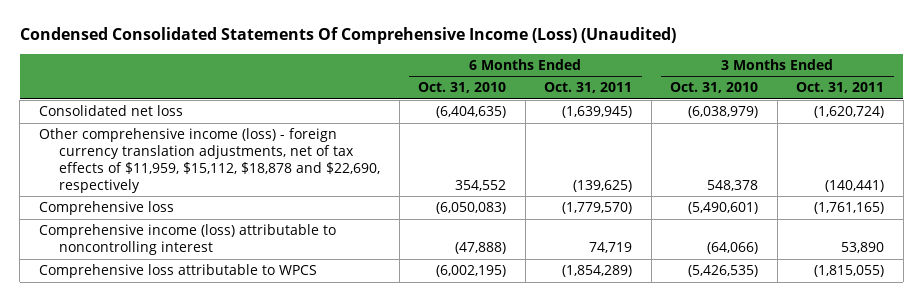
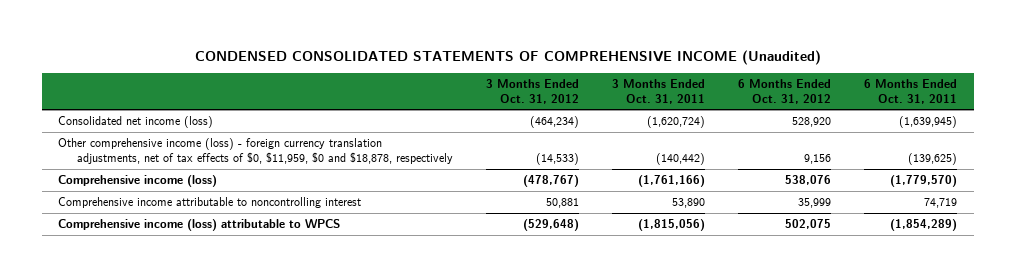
[19,27,676,45] Condensed Consolidated Statements Of Comprehensive Income (Loss) (Unaudited) -> [194,49,821,65] CONDENSED CONSOLIDATED STATEMENTS OF COMPREHENSIVE INCOME (Unaudited)
[418,82,507,94] Oct. 31, 2010 -> none
[670,82,759,94] Oct. 31, 2010 -> none
none -> [485,79,579,104] 3 Months Ended Oct. 31, 2012
none -> [737,79,831,104] 6 Months Ended Oct. 31, 2012
[38,105,183,117] Consolidated net loss -> [58,116,214,129] Consolidated net income (loss)
[38,128,381,193] Other comprehensive income (loss) - foreign currency translation adjustments, net of tax effects of $11,959, $15,112, $18,878 and $22,690, respectively -> [58,138,453,164] Other comprehensive income (loss) - foreign currency translation adjustments, net of tax effects of $0, $11,959, $0 and $18,878, respectively
[825,179,885,192] (140,441) -> [655,152,705,165] (140,442)
[38,201,174,216] Comprehensive loss -> [58,175,218,188] Comprehensive income (loss)
[814,202,885,215] (1,761,165) -> [637,175,705,188] (1,761,166)
[38,224,336,255] Comprehensive income (loss) attributable to noncontrolling interest -> [58,197,362,209] Comprehensive income attributable to noncontrolling interest
[38,264,317,279] Comprehensive loss attributable to WPCS -> [58,219,341,232] Comprehensive income (loss) attributable to WPCS
[814,265,885,278] (1,815,055) -> [637,219,705,232] (1,815,056)

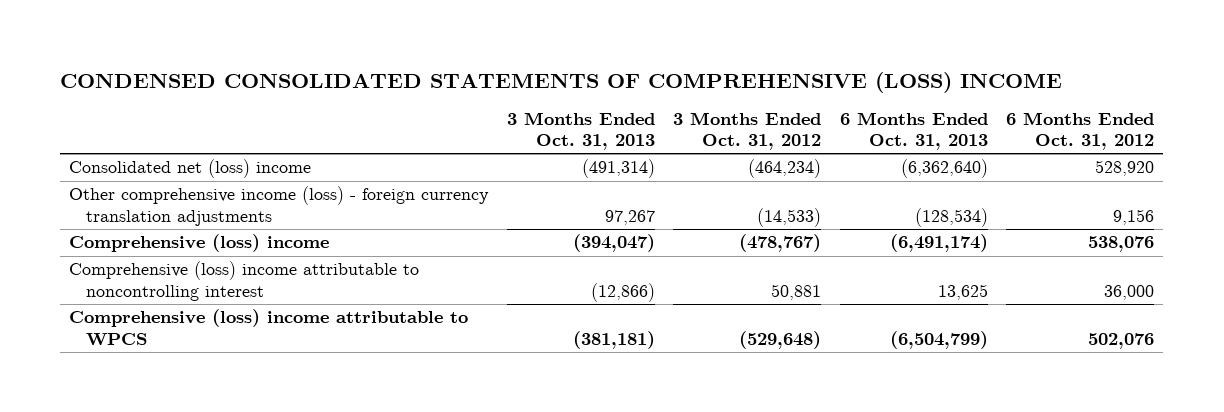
[194,49,821,65] CONDENSED CONSOLIDATED STATEMENTS OF COMPREHENSIVE INCOME (Unaudited) -> [60,71,1063,93] CONDENSED CONSOLIDATED STATEMENTS OF COMPREHENSIVE (LOSS) INCOME
[611,79,705,104] 3 Months Ended Oct. 31, 2011 -> none
[863,79,957,104] 6 Months Ended Oct. 31, 2011 -> none
none -> [506,112,655,151] 3 Months Ended Oct. 31, 2013
none -> [839,112,988,151] 6 Months Ended Oct. 31, 2013
[58,116,214,129] Consolidated net income (loss) -> [69,159,312,179] Consolidated net (loss) income
[58,138,453,164] Other comprehensive income (loss) - foreign currency translation adjustments, net of tax effects of $0, $11,959, $0 and $18,878, respectively -> [69,186,490,226] Other comprehensive income (loss) - foreign currency translation adjustments
[58,175,218,188] Comprehensive income (loss) -> [69,234,330,253] Comprehensive (loss) income
[58,197,362,209] Comprehensive income attributable to noncontrolling interest -> [69,261,420,301] Comprehensive (loss) income attributable to noncontrolling interest
[797,198,831,209] 35,999 -> [1104,284,1155,300] 36,000
[58,219,341,232] Comprehensive income (loss) attributable to WPCS -> [69,309,469,346] Comprehensive (loss) income attributable to WPCS
[784,219,831,230] 502,075 -> [1088,332,1155,349] 502,076

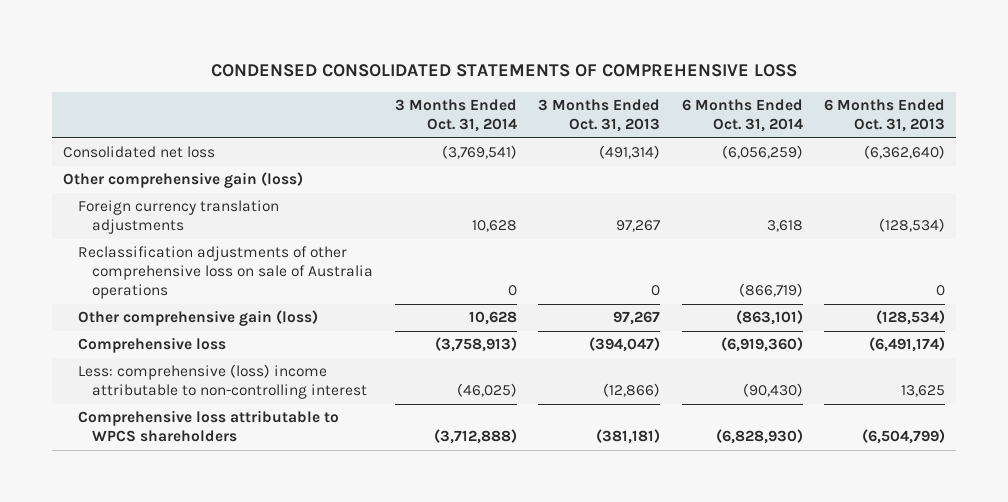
[60,71,1063,93] CONDENSED CONSOLIDATED STATEMENTS OF COMPREHENSIVE (LOSS) INCOME -> [210,64,797,78] CONDENSED CONSOLIDATED STATEMENTS OF COMPREHENSIVE LOSS
[673,112,822,151] 3 Months Ended Oct. 31, 2012 -> none
[1006,112,1155,151] 6 Months Ended Oct. 31, 2012 -> none
none -> [394,99,517,133] 3 Months Ended Oct. 31, 2014
none -> [681,99,803,133] 6 Months Ended Oct. 31, 2014
[69,159,312,179] Consolidated net (loss) income -> [62,146,215,159] Consolidated net loss
none -> [62,172,303,189] Other comprehensive gain (loss)
[69,186,490,226] Other comprehensive income (loss) - foreign currency translation adjustments -> [77,200,279,235] Foreign currency translation adjustments
none -> [77,246,374,300] Reclassification adjustments of other comprehensive loss on sale of Australia operations
none -> [77,310,318,327] Other comprehensive gain (loss)
[69,234,330,253] Comprehensive (loss) income -> [77,337,226,354] Comprehensive loss
[69,261,420,301] Comprehensive (loss) income attributable to noncontrolling interest -> [77,364,368,400] Less: comprehensive (loss) income attributable to non-controlling interest
[69,309,469,346] Comprehensive (loss) income attributable to WPCS -> [77,410,339,443] Comprehensive loss attributable to WPCS shareholders

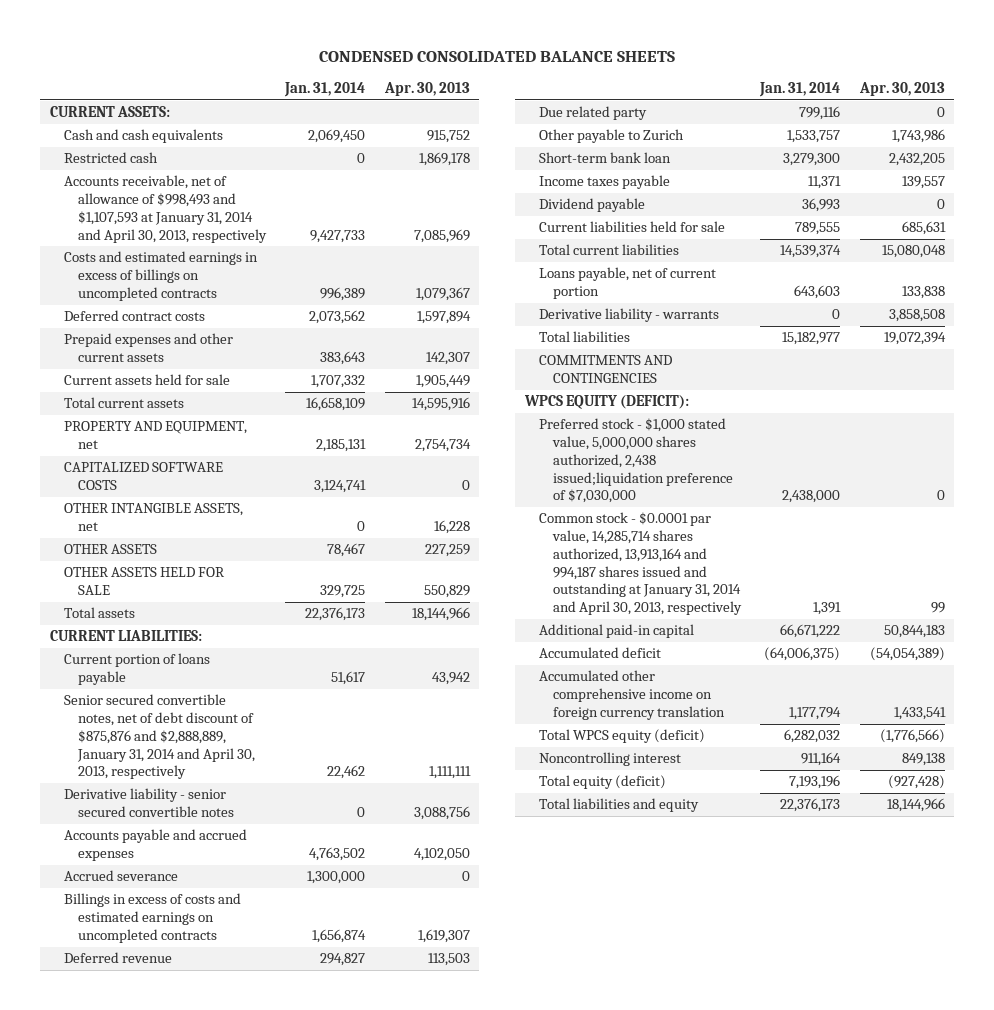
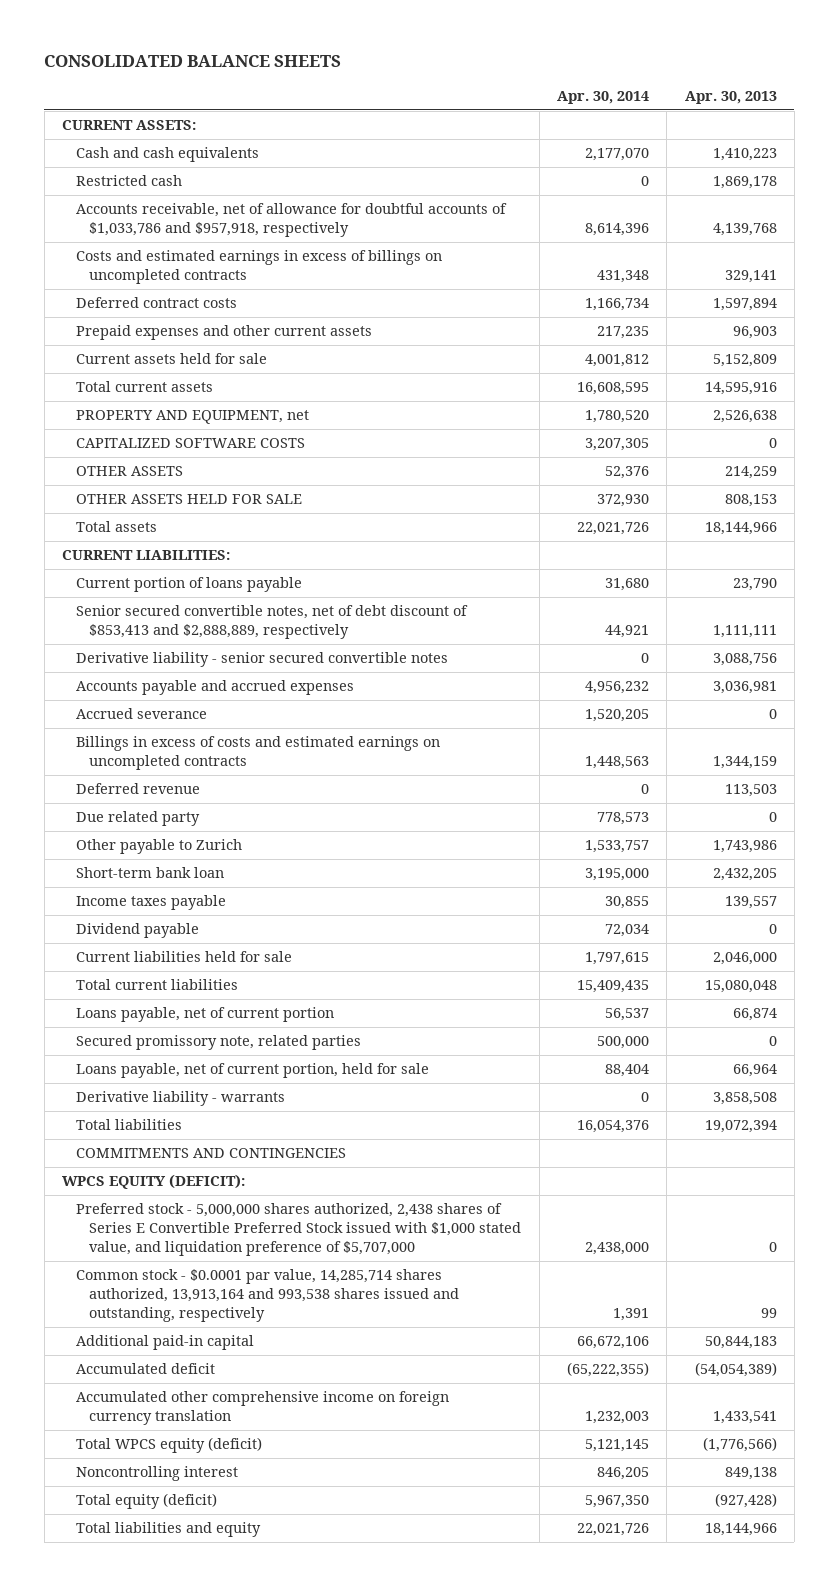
[319,51,676,63] CONDENSED CONSOLIDATED BALANCE SHEETS -> [44,54,342,67] CONSOLIDATED BALANCE SHEETS
[284,82,366,98] Jan. 31, 2014 -> none
none -> [556,91,649,105] Apr. 30, 2014
[426,130,470,144] 915,752 -> [712,148,777,162] 1,410,223
[63,175,267,243] Accounts receivable, net of allowance of $998,493 and $1,107,593 at January 31, 2014 and April 30, 2013, respectively -> [75,203,507,238] Accounts receivable, net of allowance for doubtful accounts of $1,033,786 and $957,918, respectively
[413,228,470,243] 7,085,969 -> [712,223,777,237] 4,139,768
[415,286,470,301] 1,079,367 -> [724,270,777,284] 329,141
[425,352,470,366] 142,307 -> [732,326,777,340] 96,903
[415,375,470,389] 1,905,449 -> [712,354,777,368] 5,152,809
[414,439,471,453] 2,754,734 -> [712,410,777,424] 2,526,638
[63,503,243,532] OTHER INTANGIBLE ASSETS, net -> none
[424,544,470,558] 227,259 -> [724,466,777,480] 214,259
[423,585,470,599] 550,829 -> [724,494,777,508] 808,153
[431,672,470,686] 43,942 -> [732,578,777,592] 23,790
[63,694,255,780] Senior secured convertible notes, net of debt discount of $875,876 and $2,888,889, January 31, 2014 and April 30, 2013, respectively -> [75,605,468,640] Senior secured convertible notes, net of debt discount of $853,413 and $2,888,889, respectively
[413,848,470,862] 4,102,050 -> [712,681,777,695] 3,036,981
[417,928,470,943] 1,619,307 -> [712,756,777,770] 1,344,159
[901,221,946,236] 685,631 -> [712,952,777,966] 2,046,000
[901,286,945,300] 133,838 -> [732,1008,777,1022] 66,874
none -> [75,1035,361,1051] Secured promissory note, related parties
none -> [75,1063,429,1079] Loans payable, net of current portion, held for sale
[538,418,733,504] Preferred stock - $1,000 stated value, 5,000,000 shares authorized, 2,438 issued;liquidation preference of $7,030,000 -> [75,1203,522,1256] Preferred stock - 5,000,000 shares authorized, 2,438 shares of Series E Convertible Preferred Stock issued with $1,000 stated value, and liquidation preference of $5,707,000
[538,512,742,616] Common stock - $0.0001 par value, 14,285,714 shares authorized, 13,913,164 and 994,187 shares issued and outstanding at January 31, 2014 and April 30, 2013, respectively -> [75,1269,460,1322] Common stock - $0.0001 par value, 14,285,714 shares authorized, 13,913,164 and 993,538 shares issued and outstanding, respectively

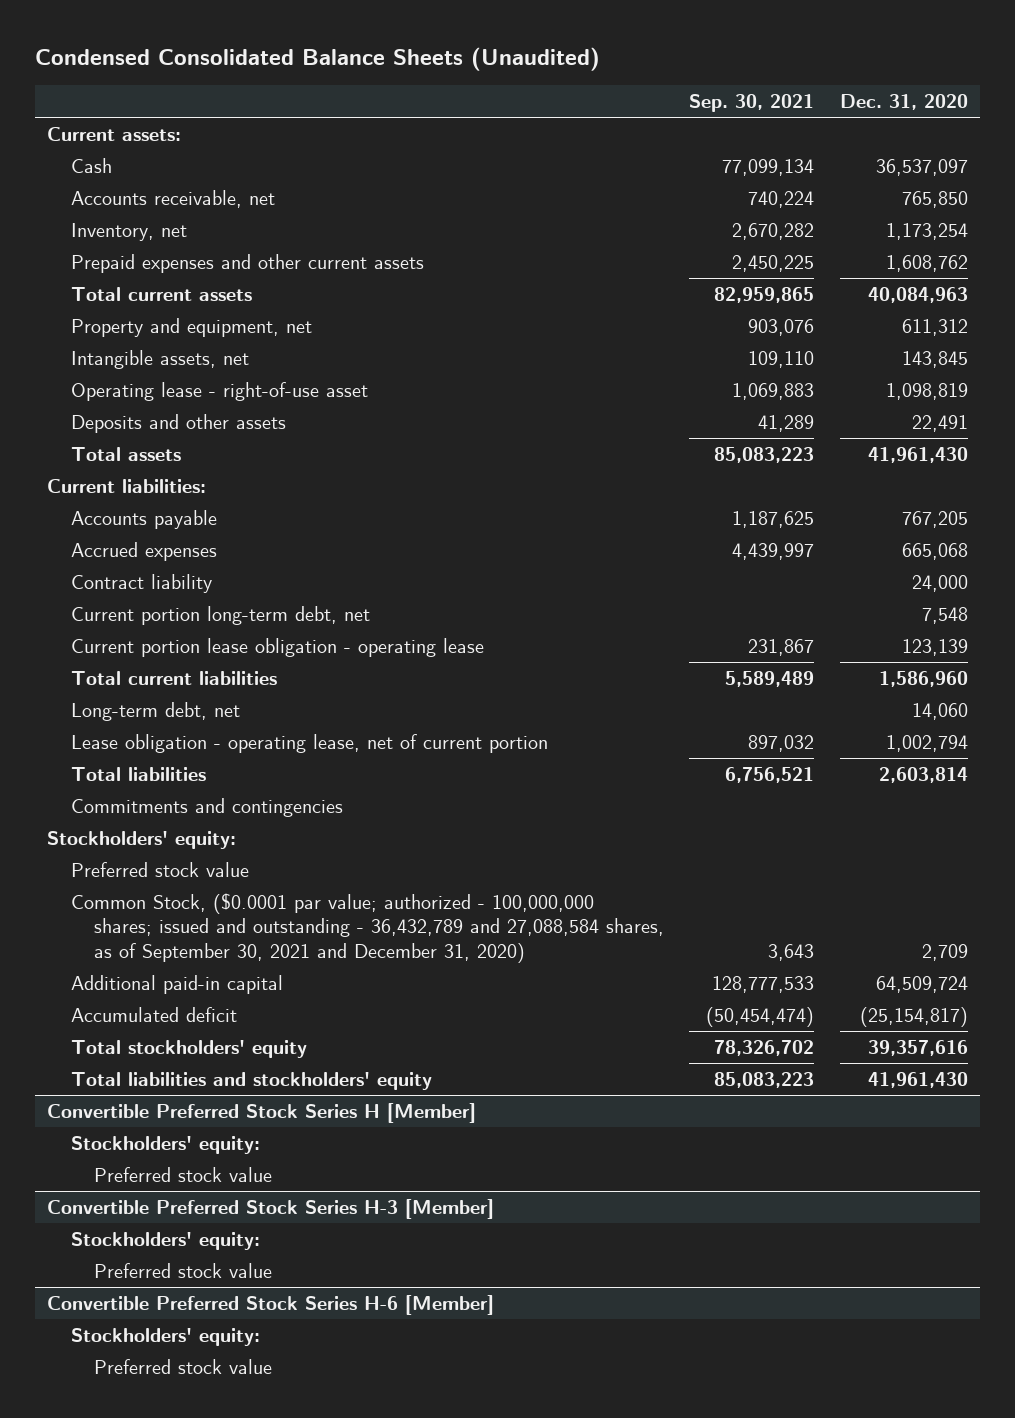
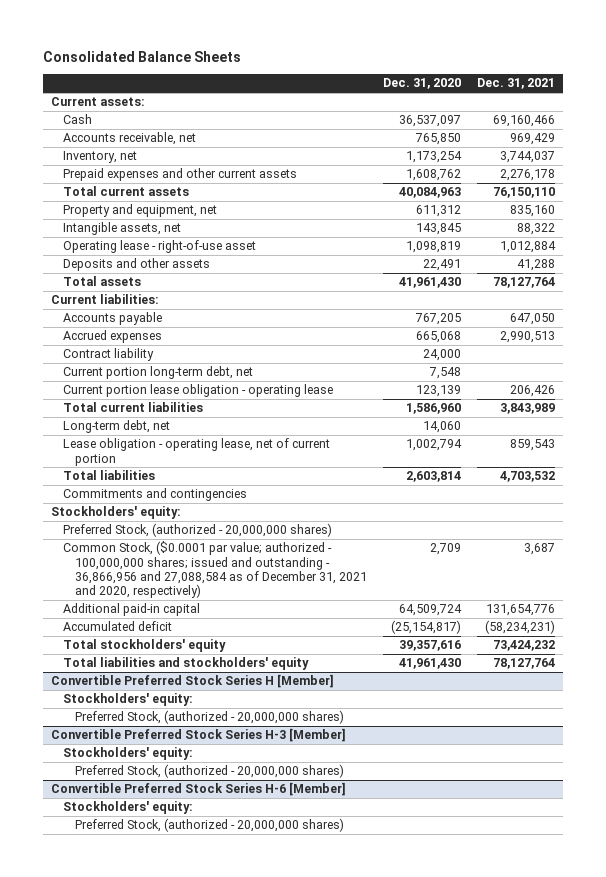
[34,47,600,72] Condensed Consolidated Balance Sheets (Unaudited) -> [42,50,241,62] Consolidated Balance Sheets
[689,93,815,112] Sep. 30, 2021 -> none
none -> [477,78,556,90] Dec. 31, 2021
[70,862,249,878] Preferred stock value -> [62,523,332,538] Preferred Stock, (authorized - 20,000,000 shares)
[70,893,665,963] Common Stock, ($0.0001 par value; authorized - 100,000,000 shares; issued and outstanding - 36,432,789 and 27,088,584 shares, as of September 30, 2021 and December 31, 2020) -> [62,541,368,599] Common Stock, ($0.0001 par value; authorized - 100,000,000 shares; issued and outstanding - 36,866,956 and 27,088,584 as of December 31, 2021 and 2020, respectively)
[94,1167,273,1183] Preferred stock value -> [75,710,345,725] Preferred Stock, (authorized - 20,000,000 shares)
[94,1263,273,1279] Preferred stock value -> [75,764,345,779] Preferred Stock, (authorized - 20,000,000 shares)
[94,1359,273,1375] Preferred stock value -> [75,818,345,833] Preferred Stock, (authorized - 20,000,000 shares)

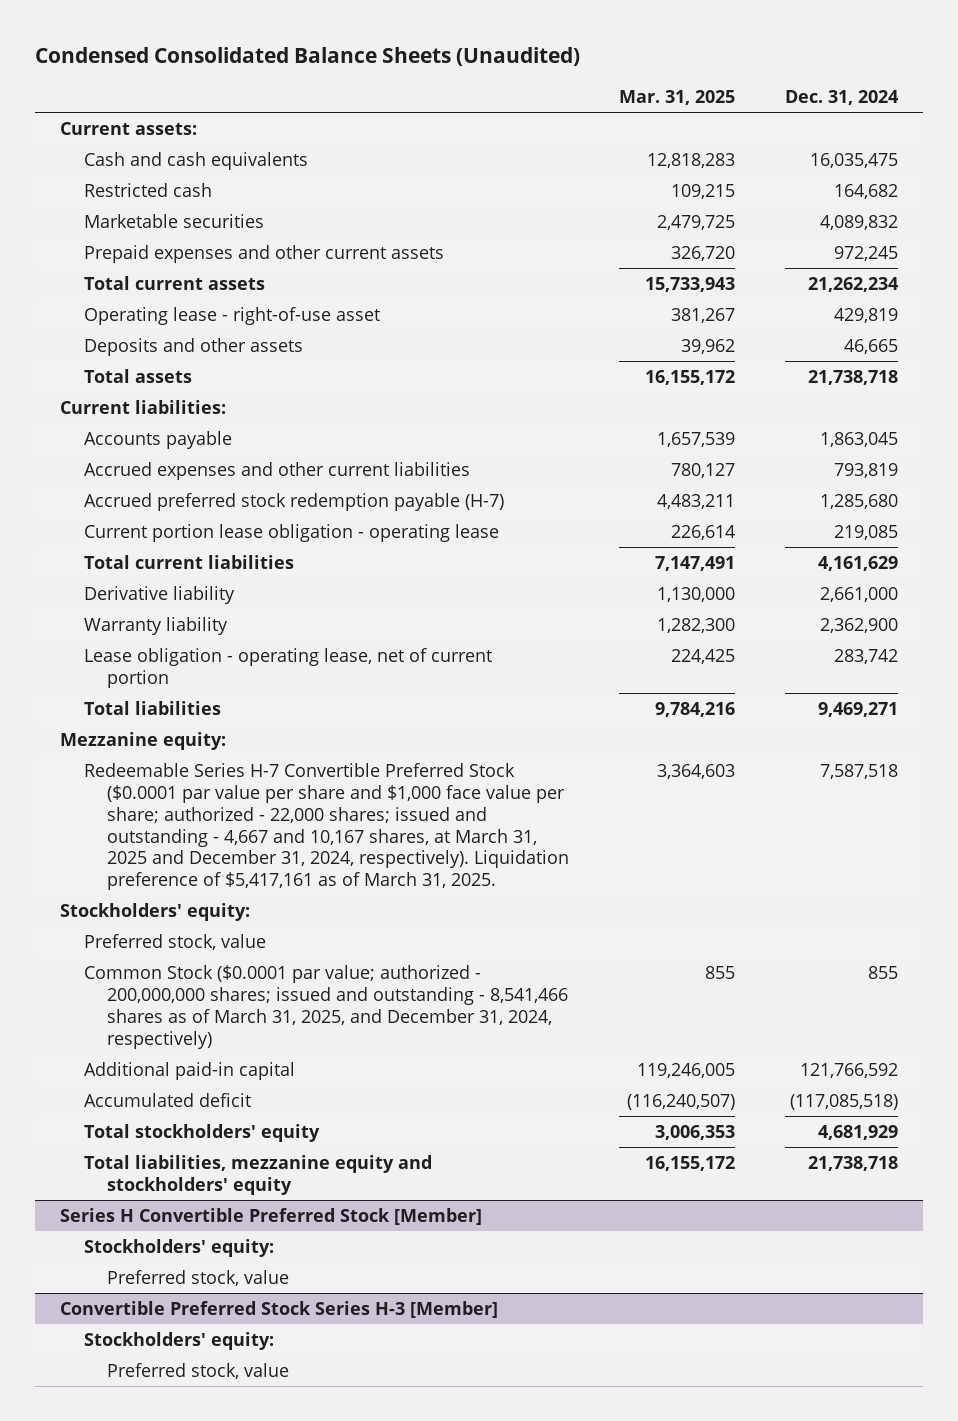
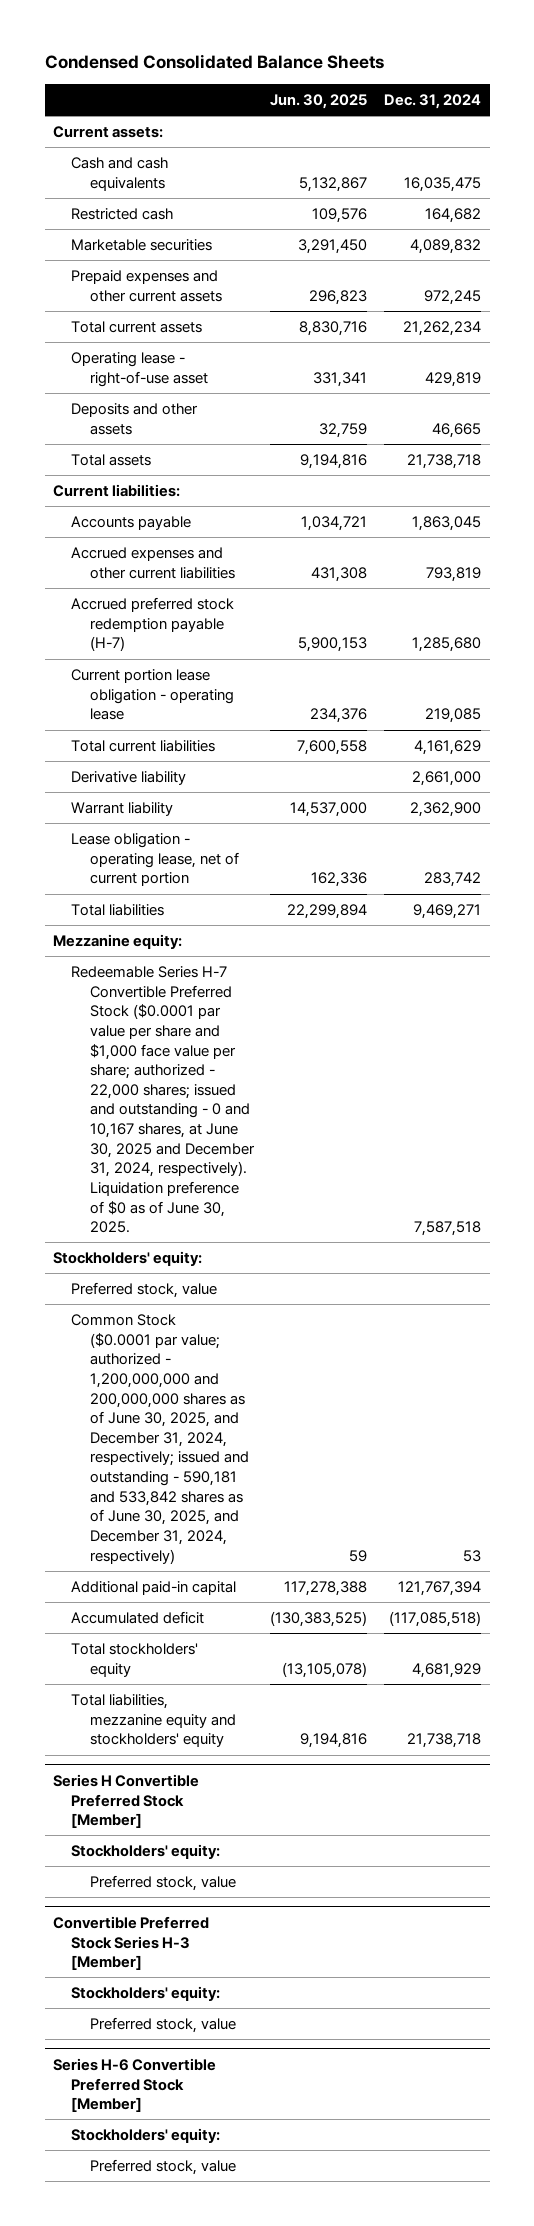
[35,47,581,67] Condensed Consolidated Balance Sheets (Unaudited) -> [44,54,384,70] Condensed Consolidated Balance Sheets
[619,90,736,106] Mar. 31, 2025 -> none
none -> [270,93,368,109] Jun. 30, 2025
[83,616,228,635] Warranty liability -> [71,802,174,817] Warrant liability
[83,762,570,891] Redeemable Series H-7 Convertible Preferred Stock ($0.0001 par value per share and $1,000 face value per share; authorized - 22,000 shares; issued and outstanding - 4,667 and 10,167 shares, at March 31, 2025 and December 31, 2024, respectively). Liquidation preference of $5,417,161 as of March 31, 2025. -> [71,966,255,1234] Redeemable Series H-7 Convertible Preferred Stock ($0.0001 par value per share and $1,000 face value per share; authorized - 22,000 shares; issued and outstanding - 0 and 10,167 shares, at June 30, 2025 and December 31, 2024, respectively). Liquidation preference of $0 as of June 30, 2025.
[83,964,569,1049] Common Stock ($0.0001 par value; authorized - 200,000,000 shares; issued and outstanding - 8,541,466 shares as of March 31, 2025, and December 31, 2024, respectively) -> [71,1314,249,1564] Common Stock ($0.0001 par value; authorized - 1,200,000,000 and 200,000,000 shares as of June 30, 2025, and December 31, 2024, respectively; issued and outstanding - 590,181 and 533,842 shares as of June 30, 2025, and December 31, 2024, respectively)
[868,965,899,979] 855 -> [463,1549,482,1562] 53
[800,1062,899,1078] 121,766,592 -> [398,1581,482,1597] 121,767,394
none -> [53,2057,217,2113] Series H-6 Convertible Preferred Stock [Member]
none -> [71,2128,221,2144] Stockholders' equity:
none -> [89,2159,236,2176] Preferred stock, value

